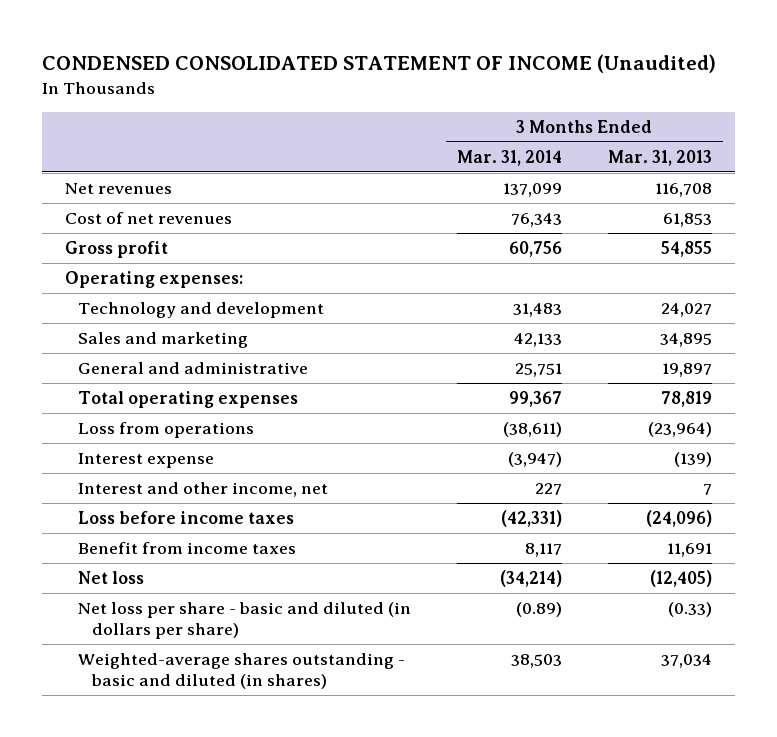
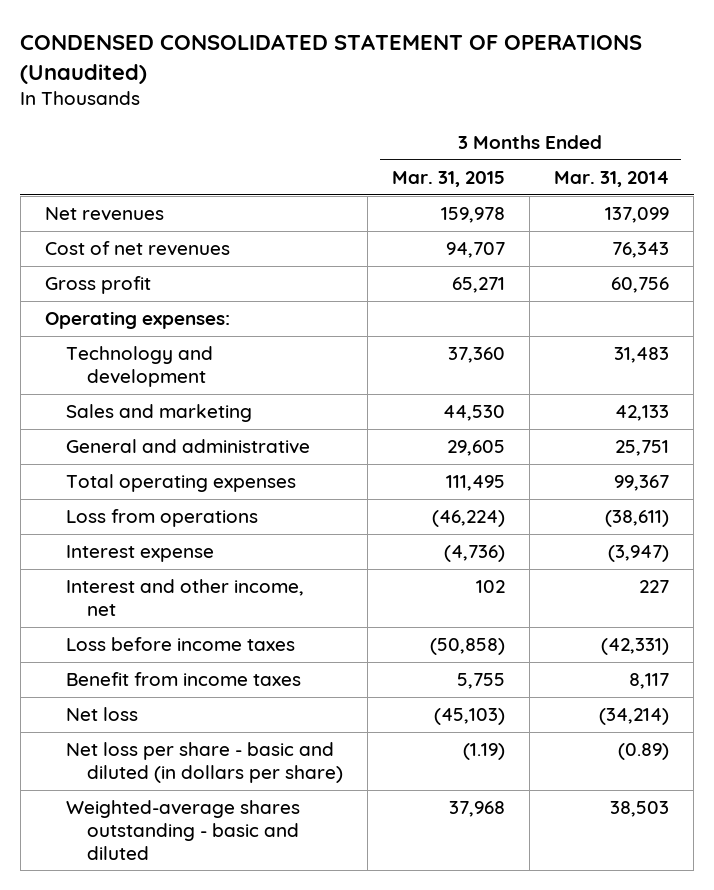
[42,53,717,73] CONDENSED CONSOLIDATED STATEMENT OF INCOME (Unaudited) -> [20,34,643,84] CONDENSED CONSOLIDATED STATEMENT OF OPERATIONS (Unaudited)
[607,149,712,166] Mar. 31, 2013 -> none
none -> [391,170,505,187] Mar. 31, 2015
[78,653,406,690] Weighted-average shares outstanding - basic and diluted (in shares) -> [65,800,300,860] Weighted-average shares outstanding - basic and diluted

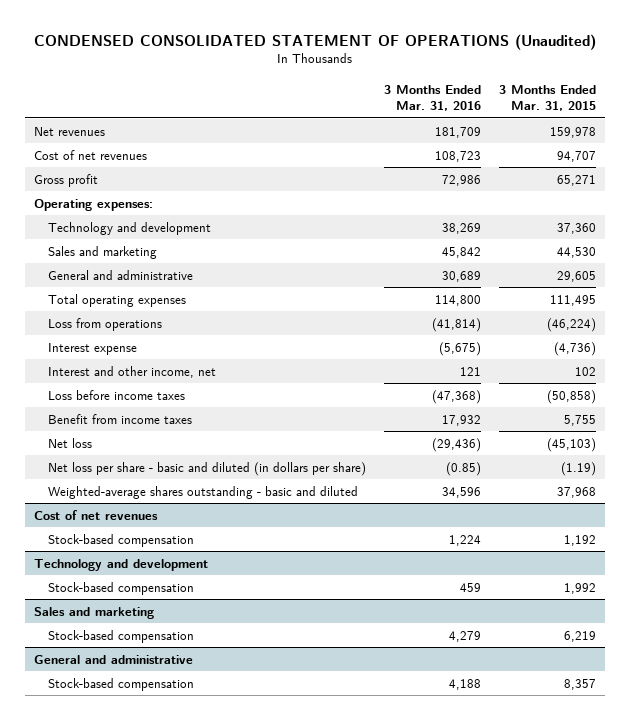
[554,170,670,187] Mar. 31, 2014 -> none
none -> [383,84,481,112] 3 Months Ended Mar. 31, 2016
none -> [33,509,158,520] Cost of net revenues
none -> [47,533,194,547] Stock-based compensation
none -> [33,558,208,571] Technology and development
none -> [47,581,194,595] Stock-based compensation
none -> [33,606,154,619] Sales and marketing
none -> [47,629,194,643] Stock-based compensation
none -> [33,654,193,664] General and administrative
none -> [47,677,194,691] Stock-based compensation

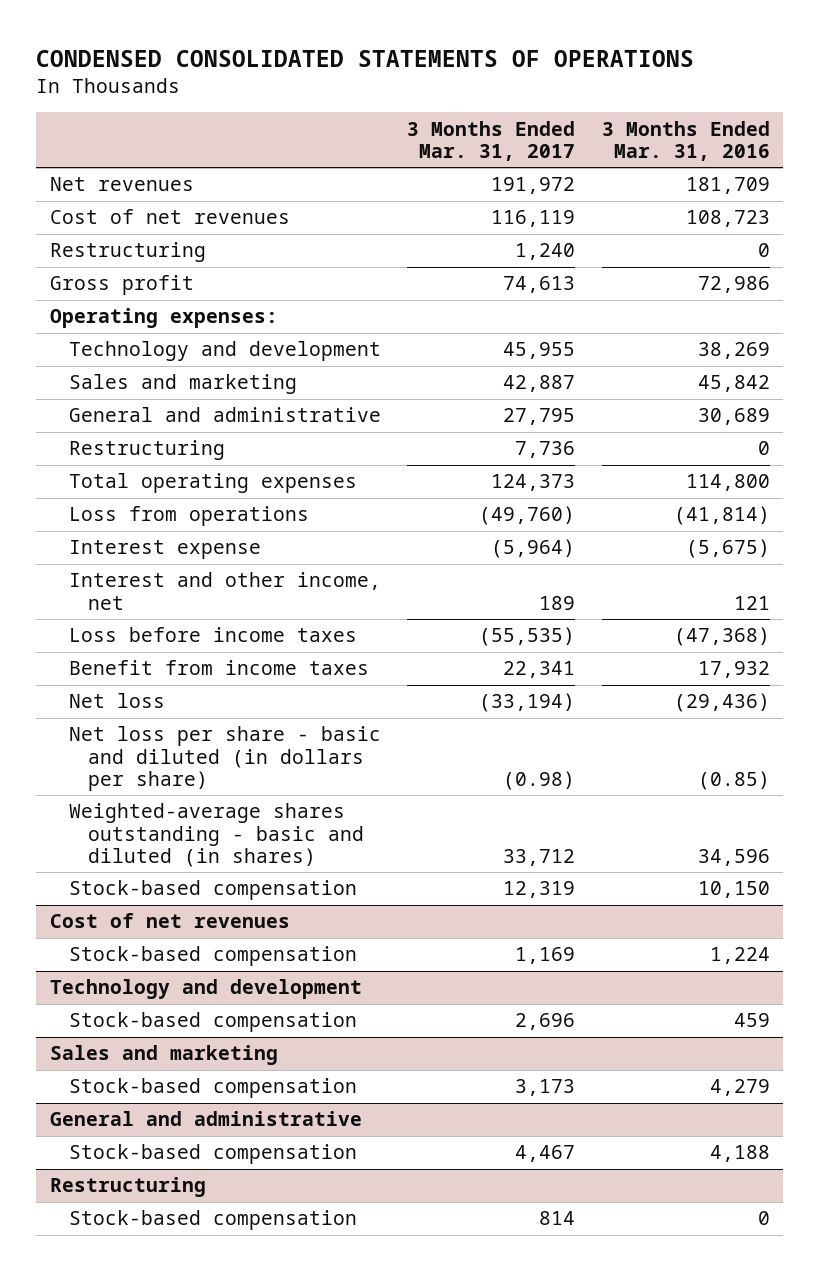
[33,33,596,50] CONDENSED CONSOLIDATED STATEMENT OF OPERATIONS (Unaudited) -> [36,49,695,67] CONDENSED CONSOLIDATED STATEMENTS OF OPERATIONS
[498,84,596,112] 3 Months Ended Mar. 31, 2015 -> none
none -> [407,120,576,162] 3 Months Ended Mar. 31, 2017
none -> [49,242,206,263] Restructuring
none -> [68,440,225,461] Restructuring
[47,485,358,499] Weighted-average shares outstanding - basic and diluted -> [68,803,365,868] Weighted-average shares outstanding - basic and diluted (in shares)
none -> [68,880,357,901] Stock-based compensation
none -> [49,1177,206,1198] Restructuring
none -> [68,1210,357,1231] Stock-based compensation

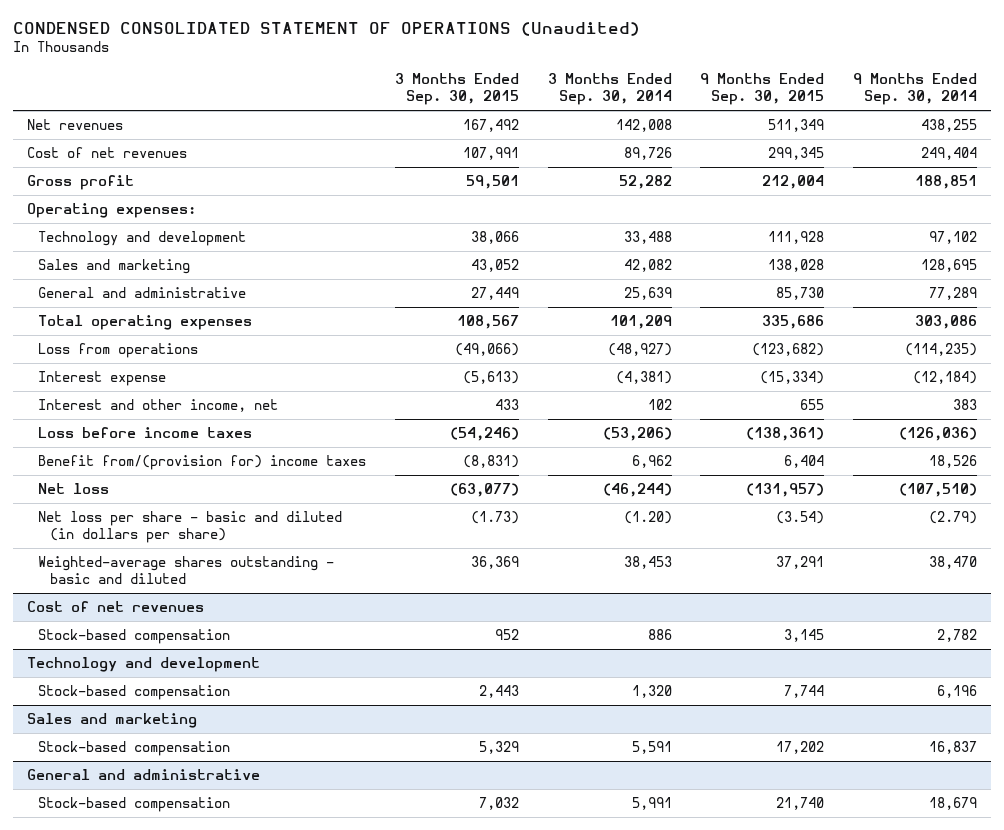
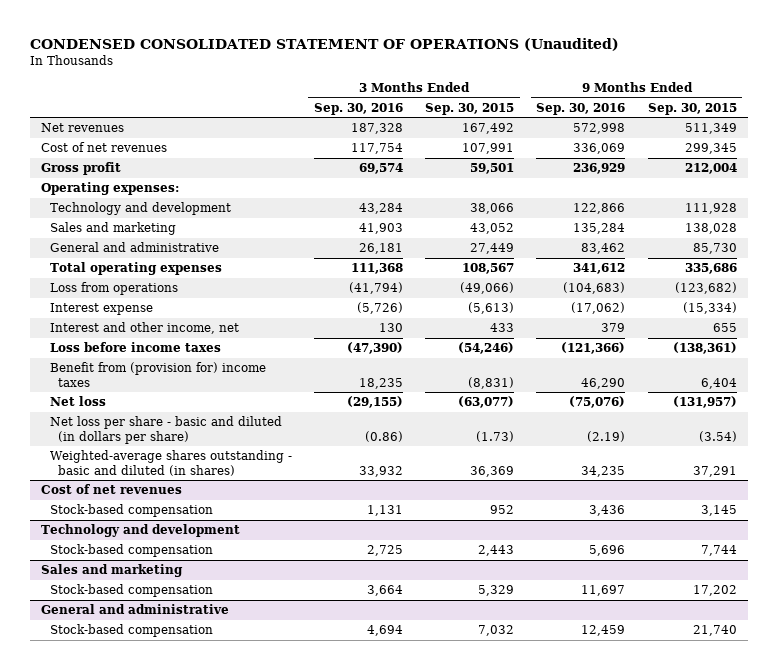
[547,72,672,106] 3 Months Ended Sep. 30, 2014 -> none
[852,72,977,106] 9 Months Ended Sep. 30, 2014 -> none
none -> [313,102,403,115] Sep. 30, 2016
none -> [536,102,626,115] Sep. 30, 2016
[38,454,367,470] Benefit from/(provision for) income taxes -> [49,362,266,387] Benefit from (provision for) income taxes
[38,555,335,585] Weighted-average shares outstanding - basic and diluted -> [49,450,292,476] Weighted-average shares outstanding - basic and diluted (in shares)

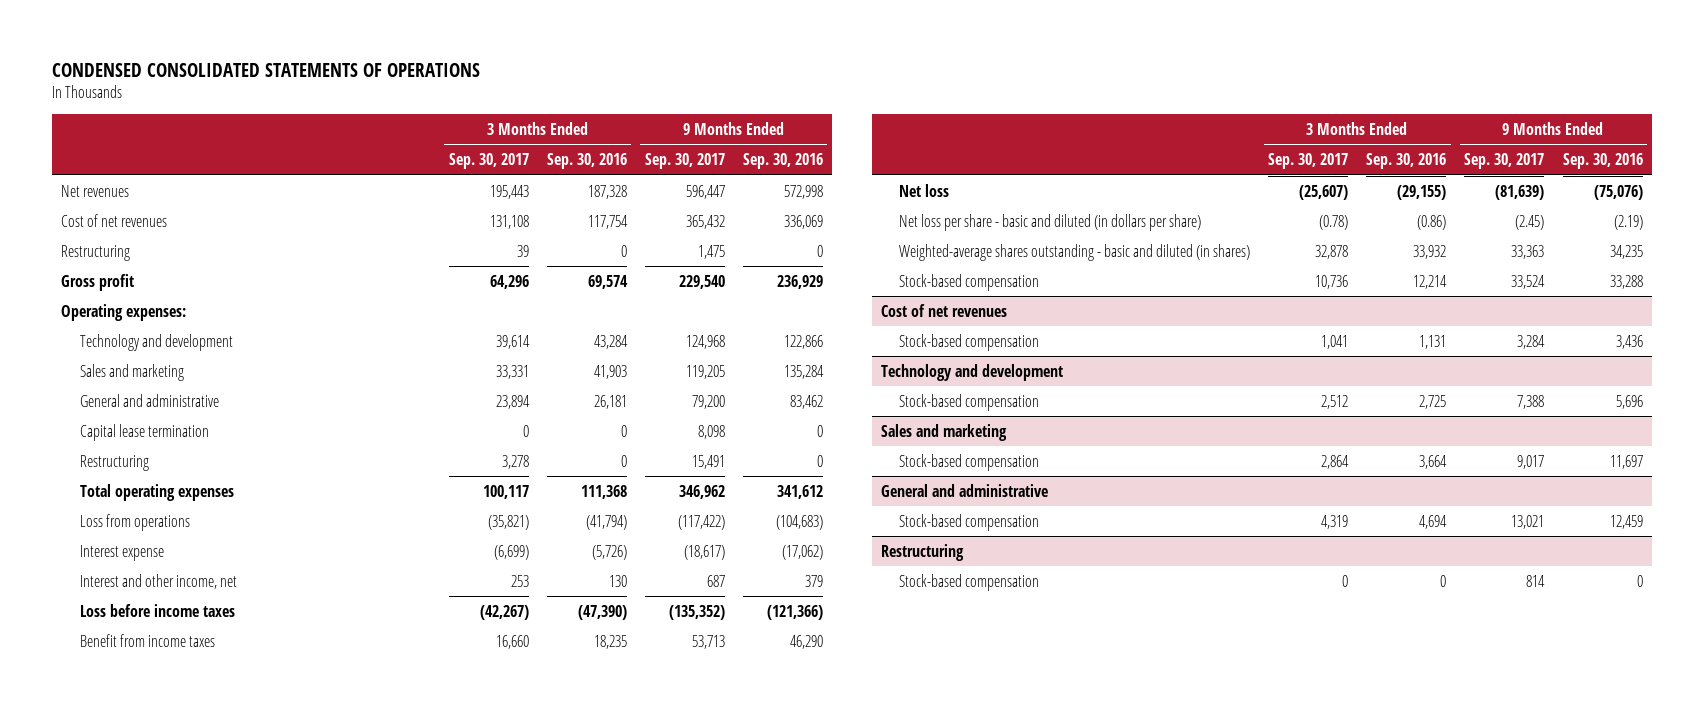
[29,37,619,51] CONDENSED CONSOLIDATED STATEMENT OF OPERATIONS (Unaudited) -> [51,62,480,77] CONDENSED CONSOLIDATED STATEMENTS OF OPERATIONS
[425,102,515,115] Sep. 30, 2015 -> none
[647,102,737,115] Sep. 30, 2015 -> none
none -> [448,153,529,170] Sep. 30, 2017
none -> [644,153,725,170] Sep. 30, 2017
none -> [61,244,131,261] Restructuring
none -> [79,423,209,441] Capital lease termination
none -> [79,454,149,471] Restructuring
[49,362,266,387] Benefit from (provision for) income taxes -> [79,633,215,647] Benefit from income taxes
none -> [899,273,1040,291] Stock-based compensation
none -> [880,543,964,561] Restructuring
none -> [899,573,1040,591] Stock-based compensation

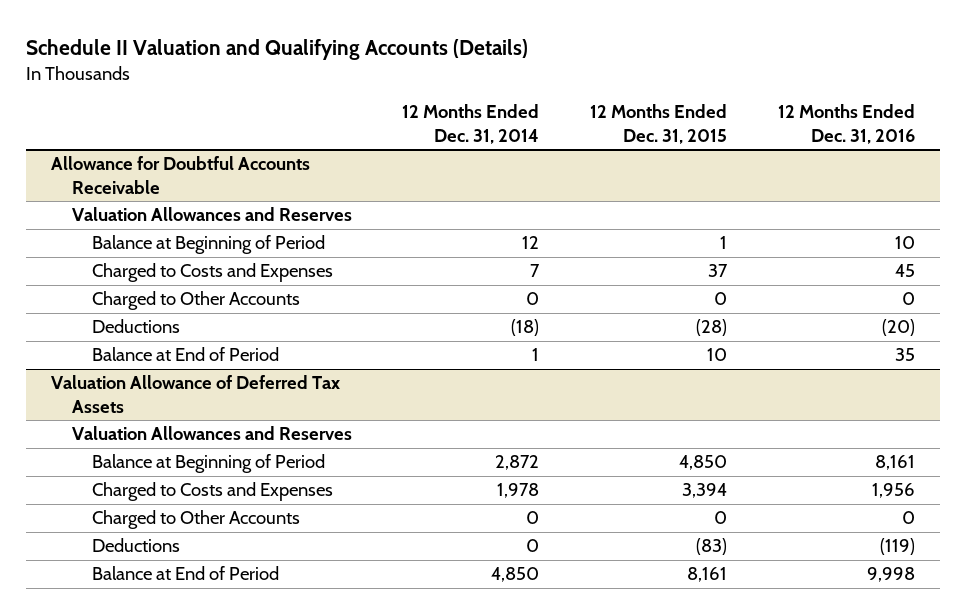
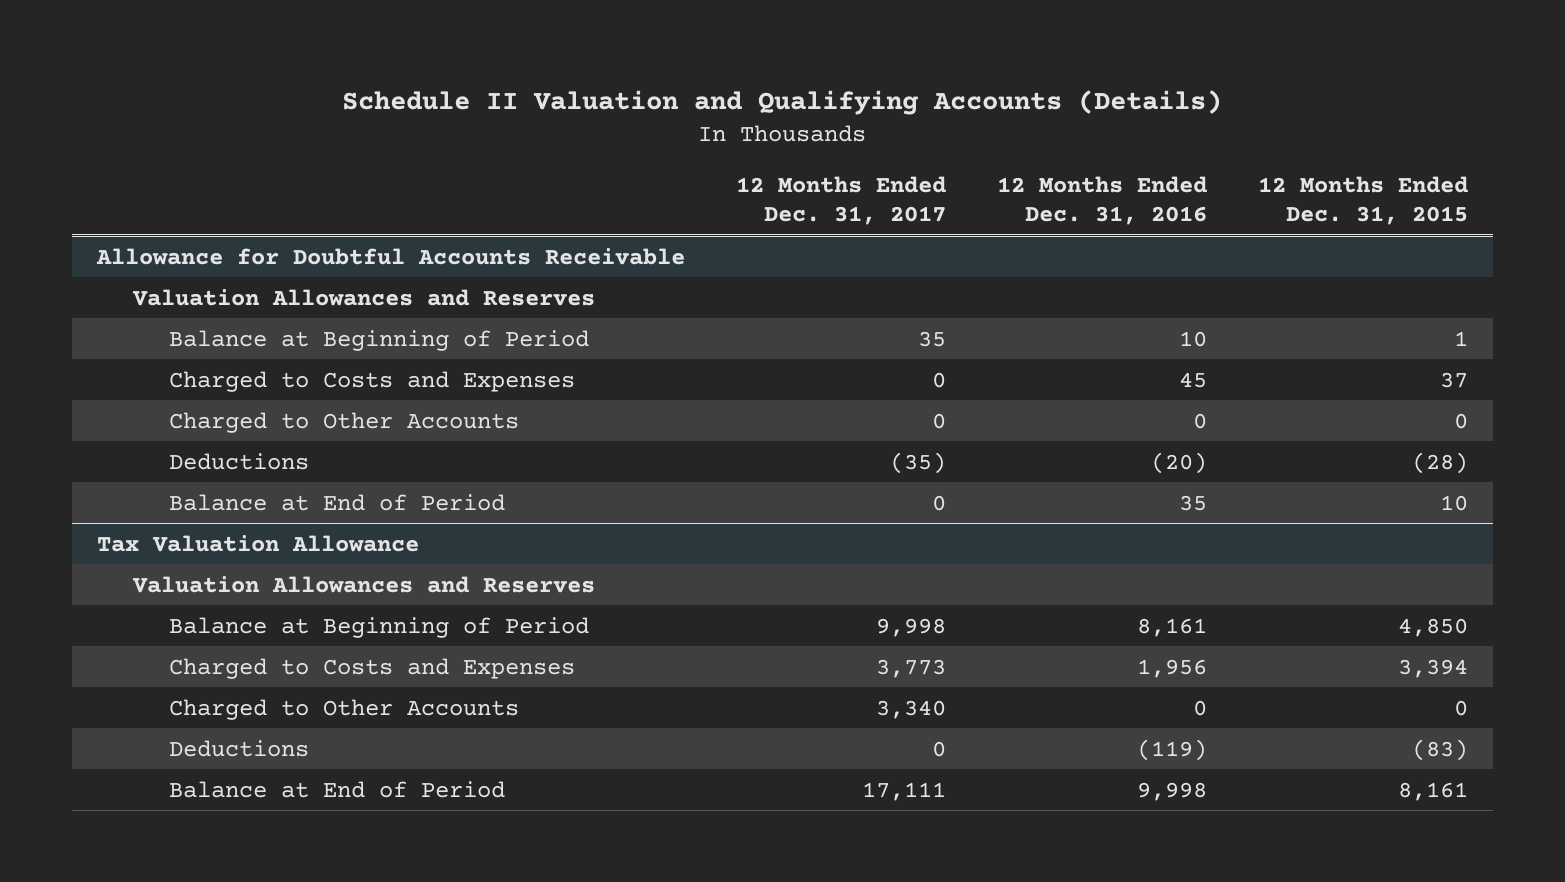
[402,104,540,144] 12 Months Ended Dec. 31, 2014 -> none
none -> [735,176,946,225] 12 Months Ended Dec. 31, 2017
[51,375,341,413] Valuation Allowance of Deferred Tax Assets -> [97,534,420,552] Tax Valuation Allowance

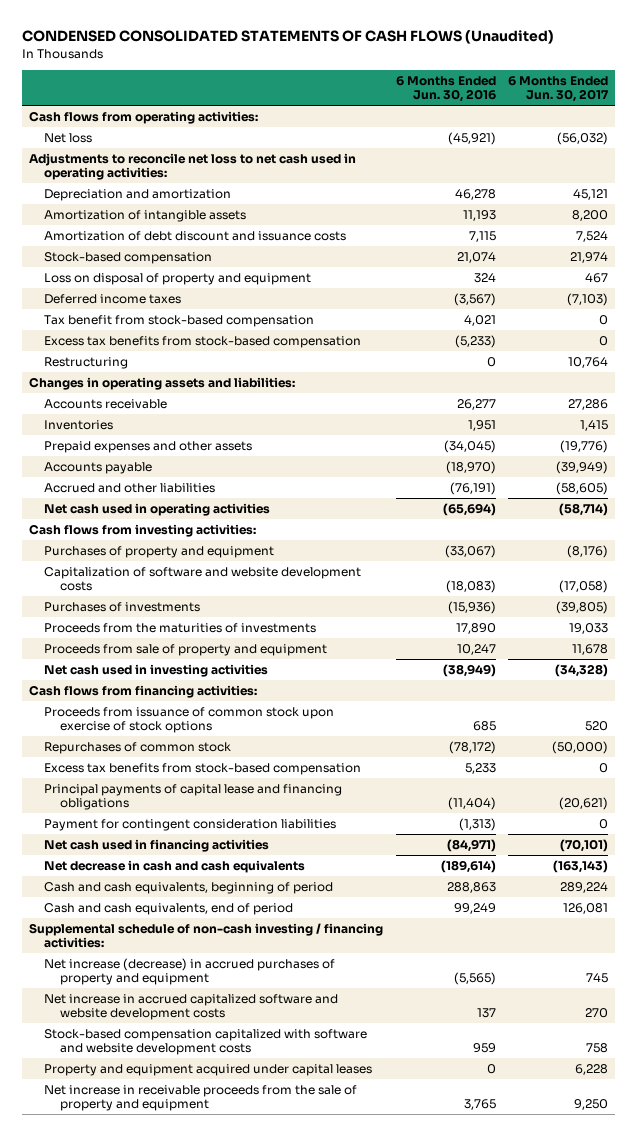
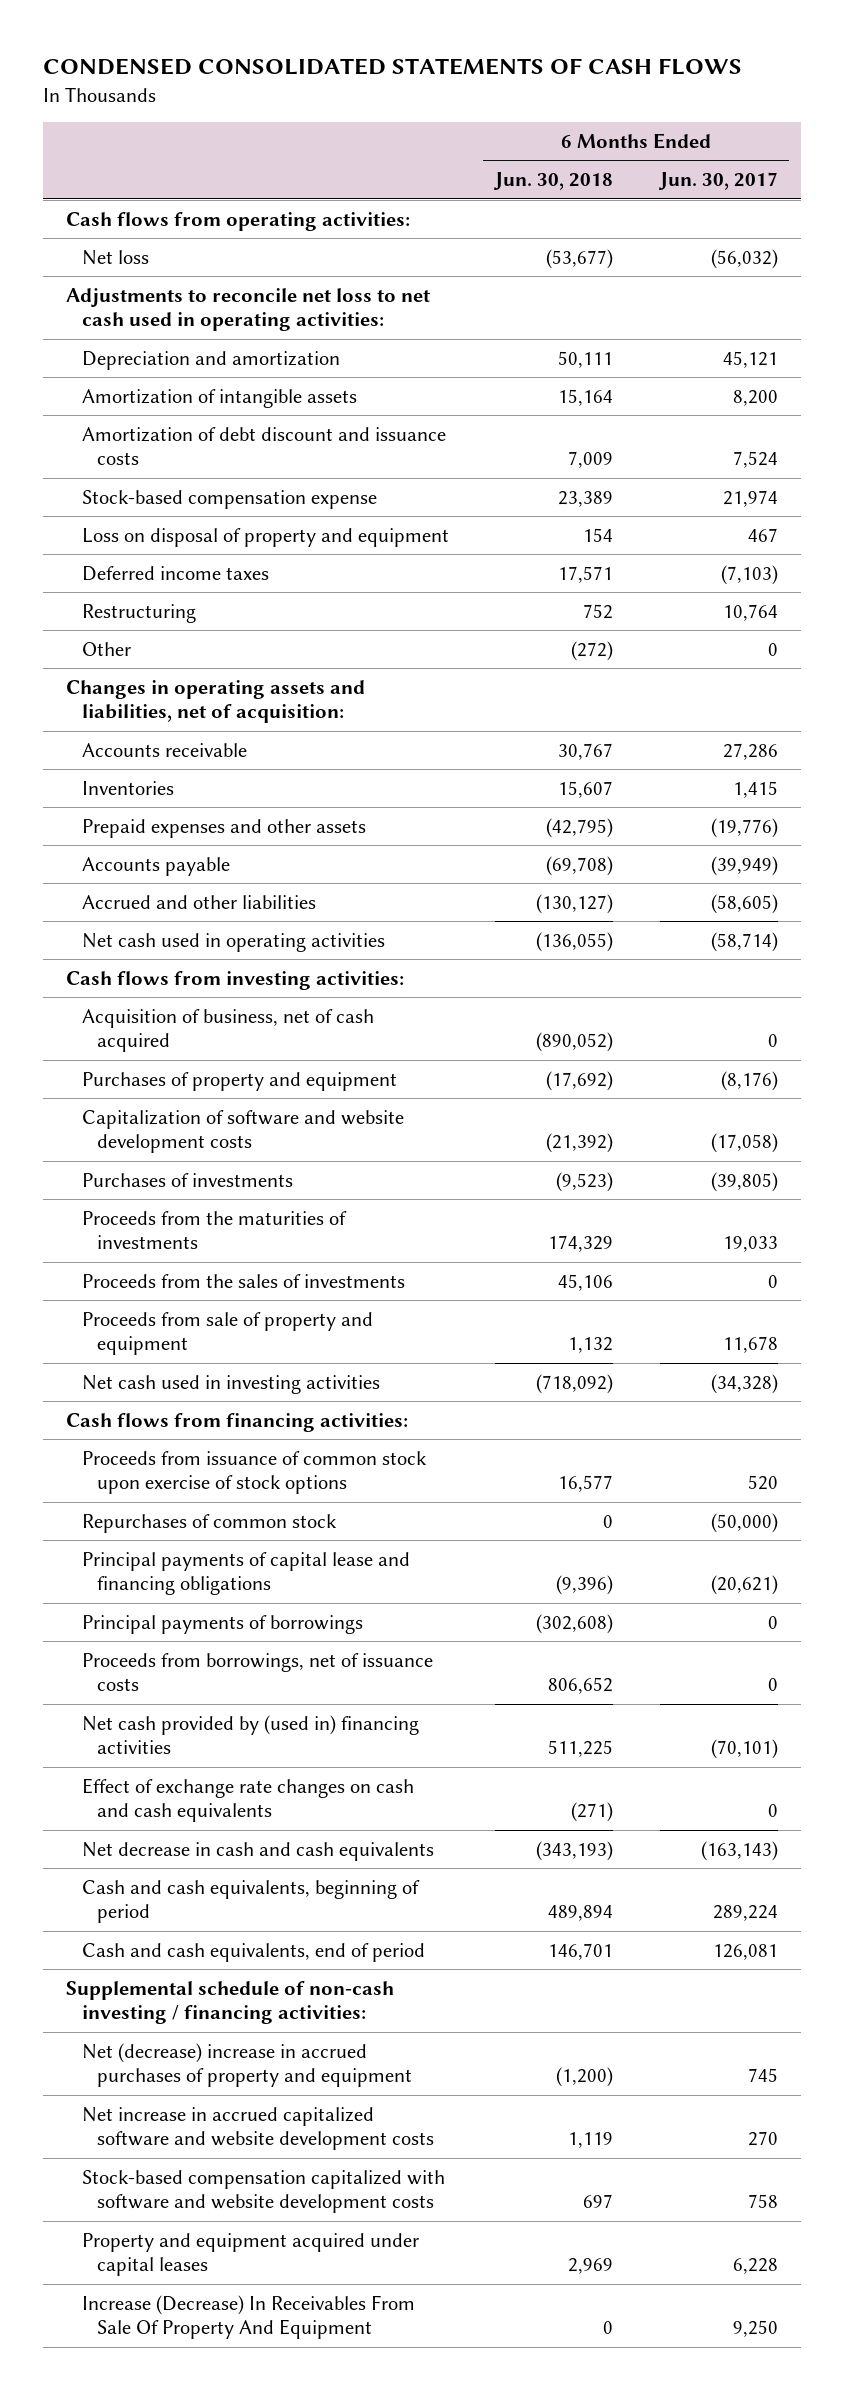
[22,30,555,45] CONDENSED CONSOLIDATED STATEMENTS OF CASH FLOWS (Unaudited) -> [42,58,742,76] CONDENSED CONSOLIDATED STATEMENTS OF CASH FLOWS
[395,76,496,103] 6 Months Ended Jun. 30, 2016 -> none
none -> [493,172,614,191] Jun. 30, 2018
[44,251,213,264] Stock-based compensation -> [81,489,377,509] Stock-based compensation expense
[44,314,315,327] Tax benefit from stock-based compensation -> none
[44,335,362,348] Excess tax benefits from stock-based compensation -> none
none -> [81,641,131,656] Other
[28,376,295,390] Changes in operating assets and liabilities: -> [65,679,365,724] Changes in operating assets and liabilities, net of acquisition:
none -> [81,1008,374,1053] Acquisition of business, net of cash acquired
none -> [81,1273,405,1288] Proceeds from the sales of investments
[44,762,362,775] Excess tax benefits from stock-based compensation -> none
[44,818,337,831] Payment for contingent consideration liabilities -> none
none -> [81,1614,363,1634] Principal payments of borrowings
none -> [81,1652,433,1692] Proceeds from borrowings, net of issuance costs
[44,838,270,852] Net cash used in financing activities -> [81,1714,419,1755] Net cash provided by (used in) financing activities
none -> [81,1777,414,1823] Effect of exchange rate changes on cash and cash equivalents
[44,957,336,986] Net increase (decrease) in accrued purchases of property and equipment -> [81,2042,413,2088] Net (decrease) increase in accrued purchases of property and equipment
[44,1084,358,1112] Net increase in receivable proceeds from the sale of property and equipment -> [81,2294,415,2340] Increase (Decrease) In Receivables From Sale Of Property And Equipment

